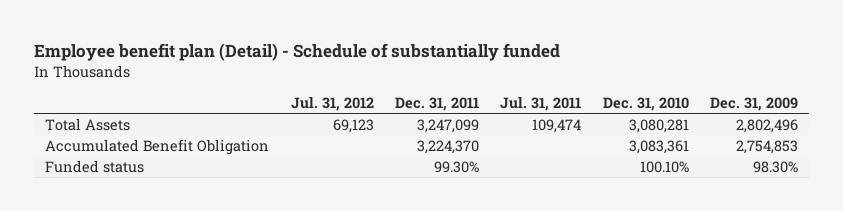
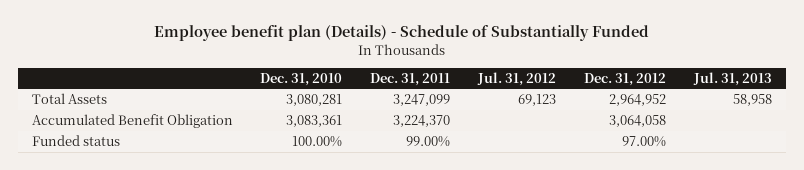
[34,43,561,62] Employee benefit plan (Detail) - Schedule of substantially funded -> [153,25,649,42] Employee benefit plan (Details) - Schedule of Substantially Funded
[500,95,582,111] Jul. 31, 2011 -> none
[710,96,799,111] Dec. 31, 2009 -> none
none -> [584,72,667,86] Dec. 31, 2012
none -> [693,71,773,86] Jul. 31, 2013
[433,161,479,174] 99.30% -> [406,136,451,148] 99.00%
[639,161,689,174] 100.10% -> [292,136,343,148] 100.00%

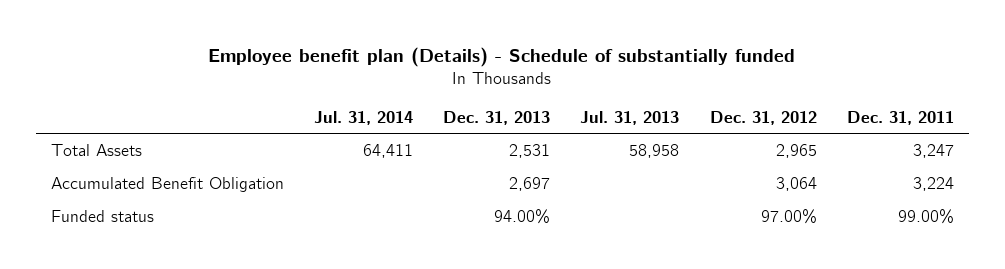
[153,25,649,42] Employee benefit plan (Details) - Schedule of Substantially Funded -> [208,46,796,67] Employee benefit plan (Details) - Schedule of substantially funded
[260,72,343,86] Dec. 31, 2010 -> none
[477,71,557,86] Jul. 31, 2012 -> none
none -> [313,110,413,125] Jul. 31, 2014
none -> [443,110,551,125] Dec. 31, 2013
[393,94,451,107] 3,247,099 -> [912,144,954,159] 3,247
[609,94,667,107] 2,964,952 -> [775,144,817,159] 2,965
[393,115,451,128] 3,224,370 -> [912,177,954,192] 3,224
[609,115,667,128] 3,064,058 -> [775,177,817,192] 3,064

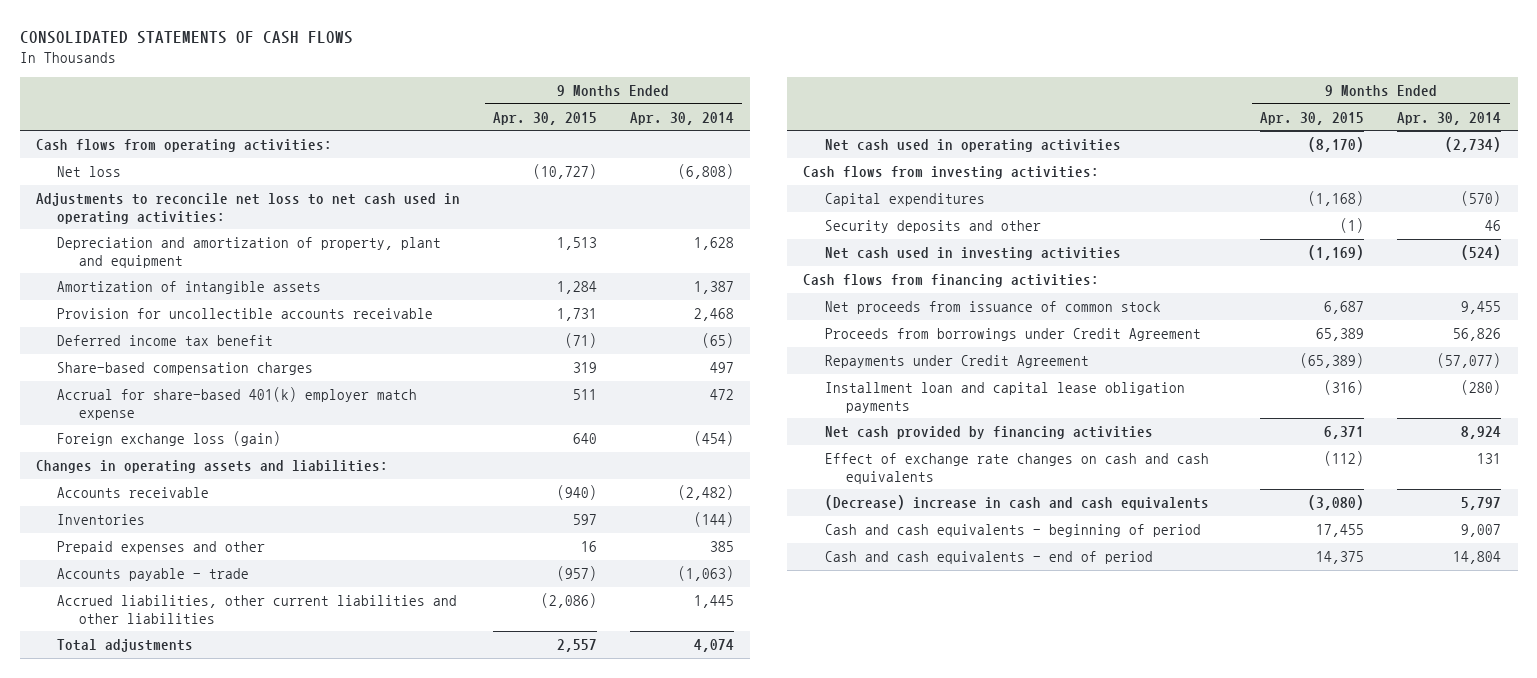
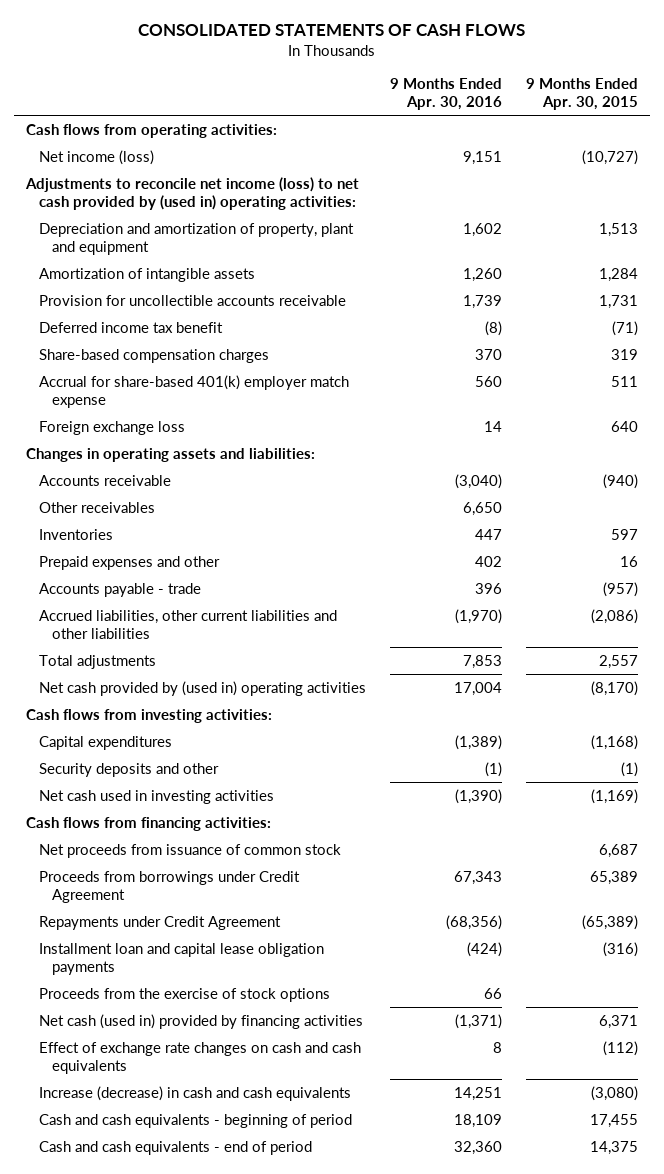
[629,111,734,125] Apr. 30, 2014 -> none
none -> [389,78,502,111] 9 Months Ended Apr. 30, 2016
[57,166,122,178] Net loss -> [38,149,154,165] Net income (loss)
[36,193,461,224] Adjustments to reconcile net loss to net cash used in operating activities: -> [24,176,359,210] Adjustments to reconcile net income (loss) to net cash provided by (used in) operating activities:
[57,431,282,447] Foreign exchange loss (gain) -> [38,420,185,435] Foreign exchange loss
none -> [38,501,155,513] Other receivables
[824,139,1121,153] Net cash used in operating activities -> [38,680,366,696] Net cash provided by (used in) operating activities
none -> [38,987,330,1002] Proceeds from the exercise of stock options
[824,426,1153,440] Net cash provided by financing activities -> [38,1013,363,1029] Net cash (used in) provided by financing activities
[824,495,1209,511] (Decrease) increase in cash and cash equivalents -> [38,1085,351,1101] Increase (decrease) in cash and cash equivalents

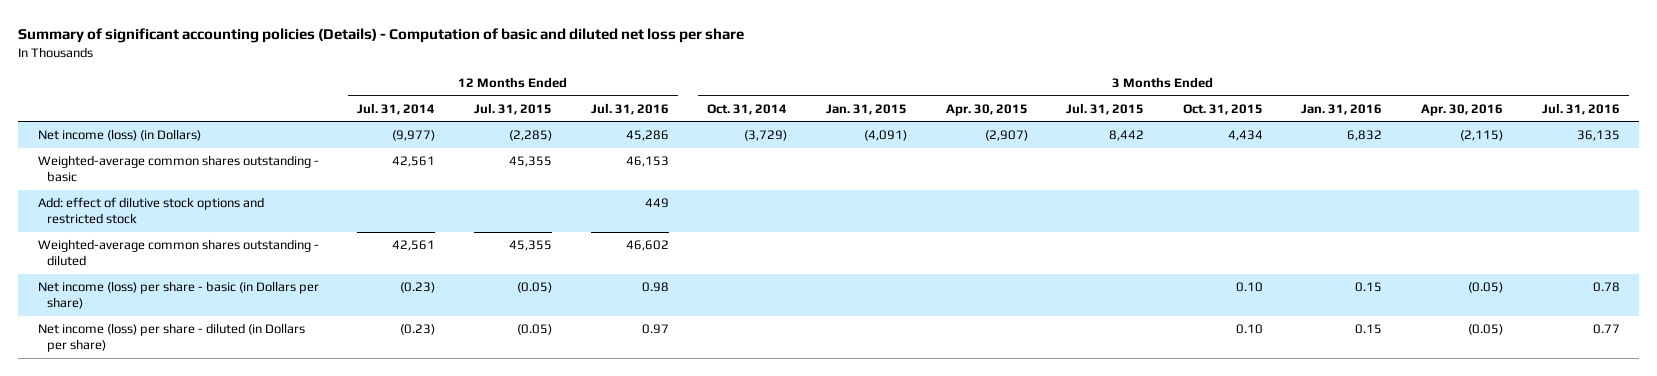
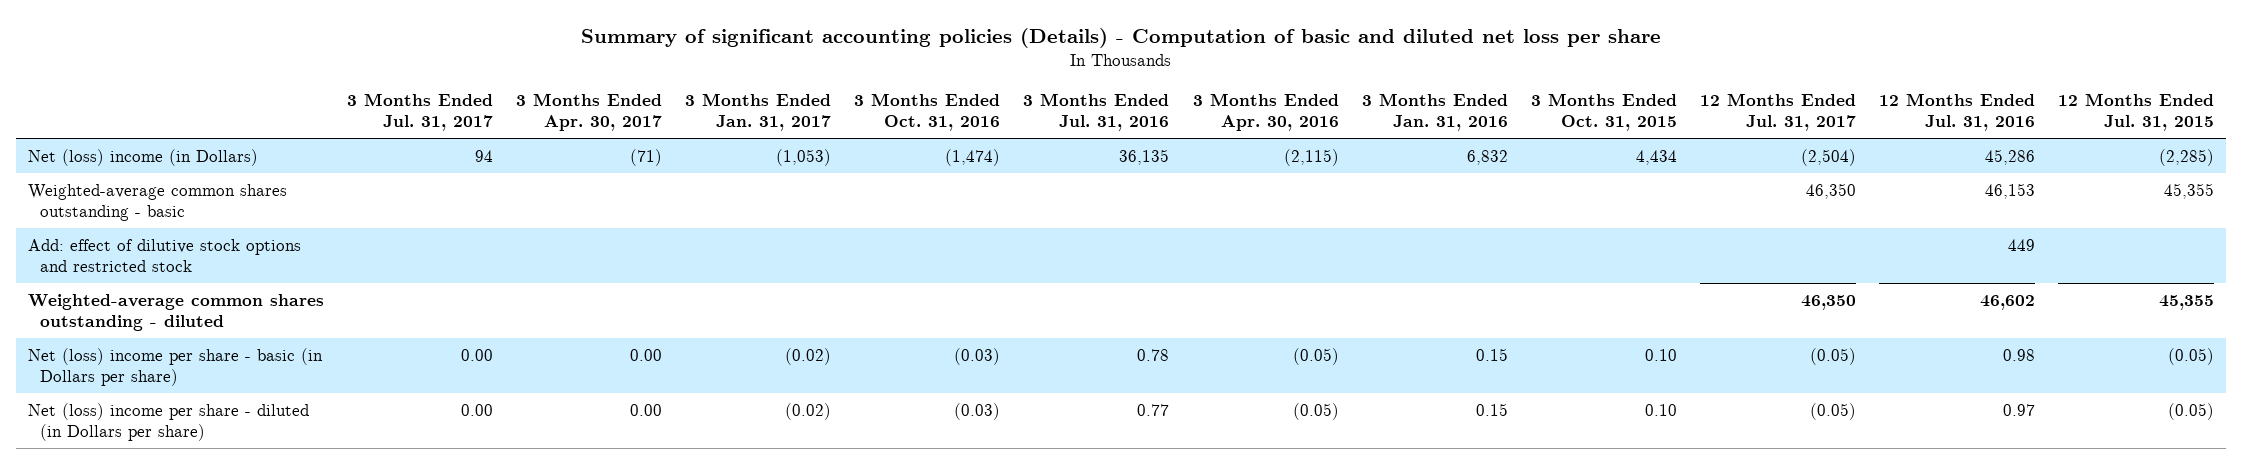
[357,102,436,115] Jul. 31, 2014 -> none
[707,103,788,115] Oct. 31, 2014 -> none
[825,103,907,115] Jan. 31, 2015 -> none
[945,103,1028,116] Apr. 30, 2015 -> none
[1066,102,1145,115] Jul. 31, 2015 -> none
none -> [346,93,493,132] 3 Months Ended Jul. 31, 2017
none -> [516,93,663,132] 3 Months Ended Apr. 30, 2017
none -> [685,93,832,132] 3 Months Ended Jan. 31, 2017
none -> [854,93,1001,132] 3 Months Ended Oct. 31, 2016
none -> [1700,93,1857,132] 12 Months Ended Jul. 31, 2017
[37,129,201,142] Net income (loss) (in Dollars) -> [27,149,258,167] Net (loss) income (in Dollars)
[37,281,319,310] Net income (loss) per share - basic (in Dollars per share) -> [27,348,323,387] Net (loss) income per share - basic (in Dollars per share)
[37,323,305,353] Net income (loss) per share - diluted (in Dollars per share) -> [27,403,309,442] Net (loss) income per share - diluted (in Dollars per share)

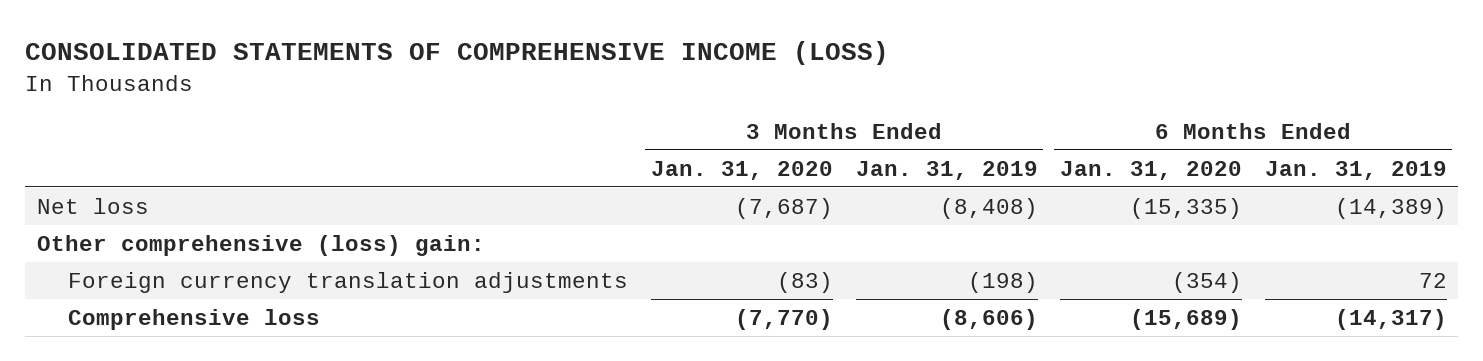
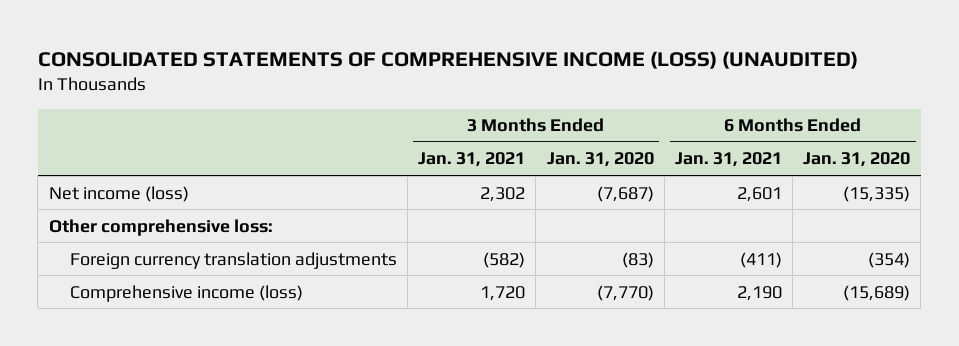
[25,41,890,66] CONSOLIDATED STATEMENTS OF COMPREHENSIVE INCOME (LOSS) -> [37,51,858,70] CONSOLIDATED STATEMENTS OF COMPREHENSIVE INCOME (LOSS) (UNAUDITED)
[855,160,1038,180] Jan. 31, 2019 -> none
[1264,160,1447,180] Jan. 31, 2019 -> none
none -> [418,152,526,168] Jan. 31, 2021
none -> [674,152,782,168] Jan. 31, 2021
[36,197,149,214] Net loss -> [48,185,189,202] Net income (loss)
[36,234,485,256] Other comprehensive (loss) gain: -> [48,218,273,236] Other comprehensive loss:
[68,308,321,330] Comprehensive loss -> [69,284,303,302] Comprehensive income (loss)

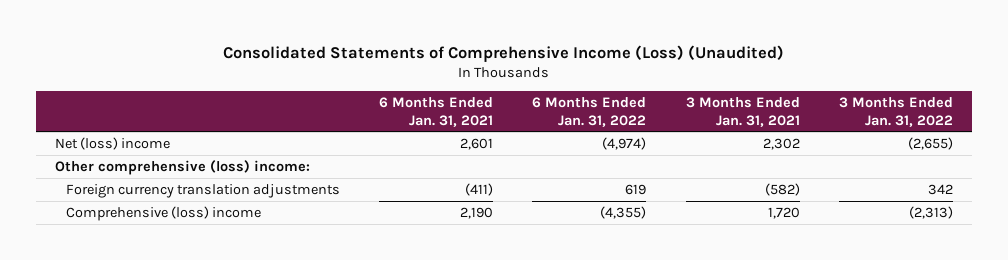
[37,51,858,70] CONSOLIDATED STATEMENTS OF COMPREHENSIVE INCOME (LOSS) (UNAUDITED) -> [222,44,784,62] Consolidated Statements of Comprehensive Income (Loss) (Unaudited)
[546,152,654,168] Jan. 31, 2020 -> none
[803,152,911,168] Jan. 31, 2020 -> none
none -> [532,97,647,127] 6 Months Ended Jan. 31, 2022
none -> [838,97,953,127] 3 Months Ended Jan. 31, 2022
[48,185,189,202] Net income (loss) -> [55,136,171,150] Net (loss) income
[48,218,273,236] Other comprehensive loss: -> [55,159,311,175] Other comprehensive (loss) income:
[69,284,303,302] Comprehensive income (loss) -> [66,205,262,221] Comprehensive (loss) income

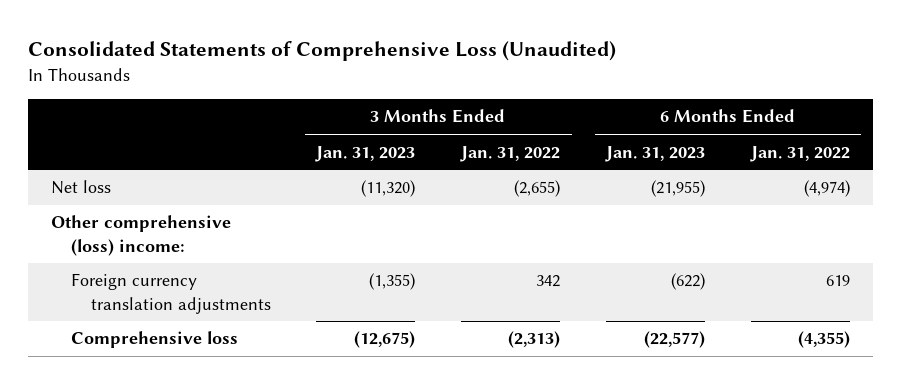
[222,44,784,62] Consolidated Statements of Comprehensive Income (Loss) (Unaudited) -> [28,41,617,62] Consolidated Statements of Comprehensive Loss (Unaudited)
[379,97,494,127] 6 Months Ended Jan. 31, 2021 -> none
[685,97,800,127] 3 Months Ended Jan. 31, 2021 -> none
none -> [315,145,416,162] Jan. 31, 2023
none -> [604,145,705,162] Jan. 31, 2023
[55,136,171,150] Net (loss) income -> [51,180,112,195] Net loss
[66,205,262,221] Comprehensive (loss) income -> [70,331,238,349] Comprehensive loss

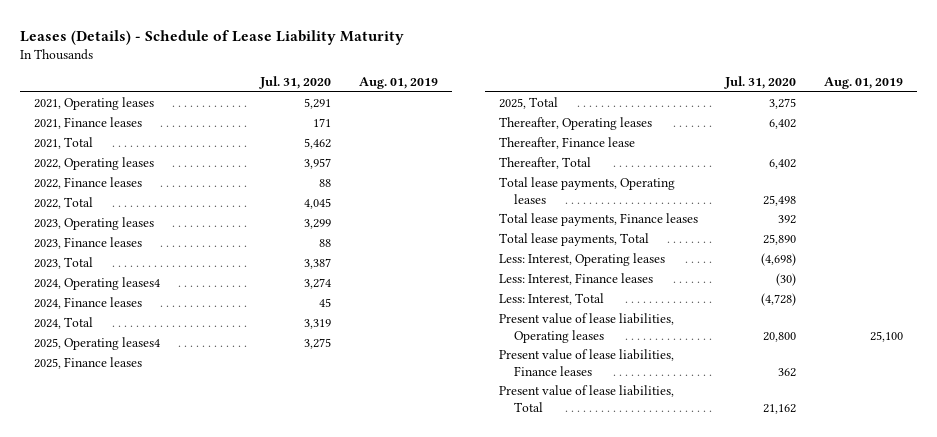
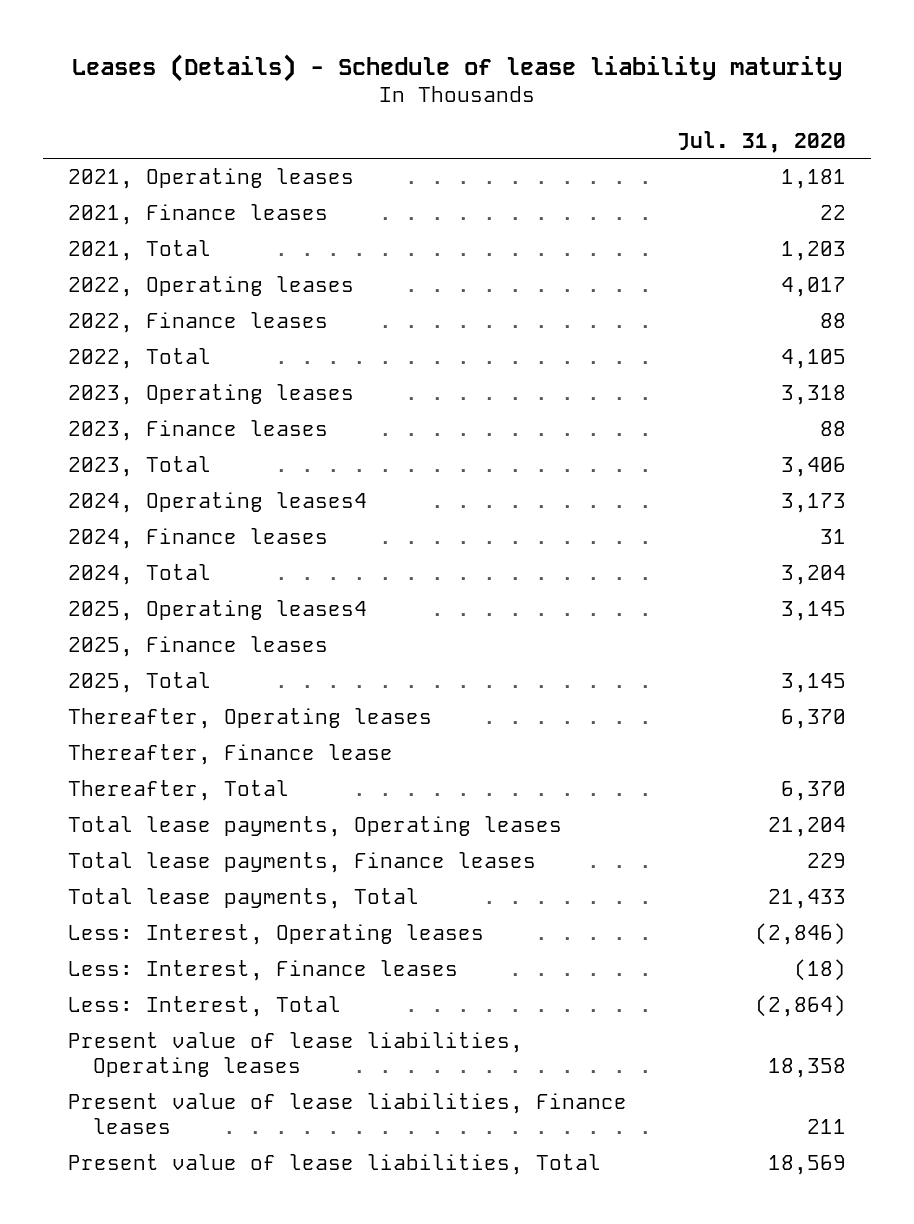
[20,29,405,45] Leases (Details) - Schedule of Lease Liability Maturity -> [71,53,842,82] Leases (Details) - Schedule of lease liability maturity
[359,77,439,90] Aug. 01, 2019 -> none
[304,98,332,110] 5,291 -> [780,168,846,189] 1,181
[313,118,332,128] 171 -> [819,204,846,220] 22
[304,138,332,150] 5,462 -> [780,240,846,261] 1,203
[304,158,332,170] 3,957 -> [780,276,846,297] 4,017
[304,198,332,210] 4,045 -> [780,348,846,369] 4,105
[304,219,332,230] 3,299 -> [780,384,846,405] 3,318
[304,258,332,270] 3,387 -> [780,456,846,477] 3,406
[304,278,332,290] 3,274 -> [780,492,846,513] 3,173
[319,298,332,308] 45 -> [819,528,846,544] 31
[304,319,332,330] 3,319 -> [780,564,846,585] 3,204
[304,338,332,350] 3,275 -> [780,600,846,621] 3,145
[769,98,797,110] 3,275 -> [780,672,846,693] 3,145
[769,119,797,130] 6,402 -> [780,708,846,729] 6,370
[769,159,797,170] 6,402 -> [780,780,846,801] 6,370
[763,194,797,206] 25,498 -> [767,816,846,837] 21,204
[778,215,797,225] 392 -> [806,852,846,868] 229
[763,234,797,246] 25,890 -> [767,888,846,909] 21,433
[761,253,797,267] (4,698) -> [754,922,846,945] (2,846)
[776,273,797,287] (30) -> [793,958,846,981] (18)
[761,293,797,307] (4,728) -> [754,994,846,1017] (2,864)
[763,331,797,342] 20,800 -> [767,1057,846,1078] 18,358
[778,367,797,377] 362 -> [806,1118,846,1134] 211
[763,403,797,414] 21,162 -> [767,1154,846,1175] 18,569

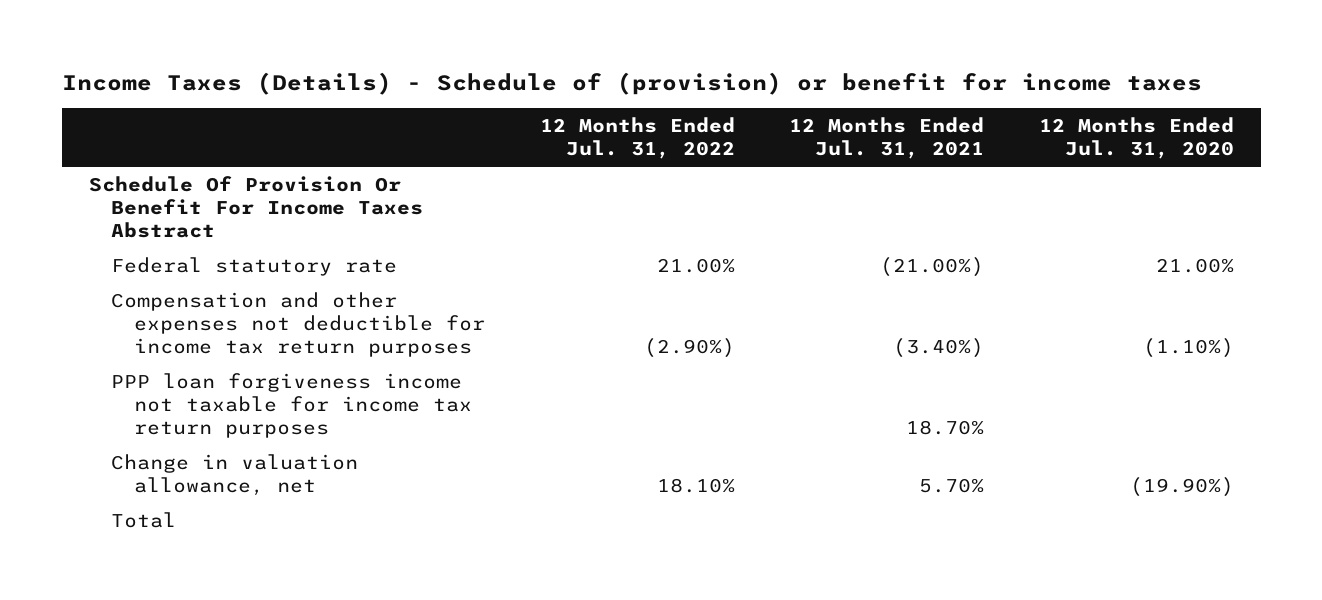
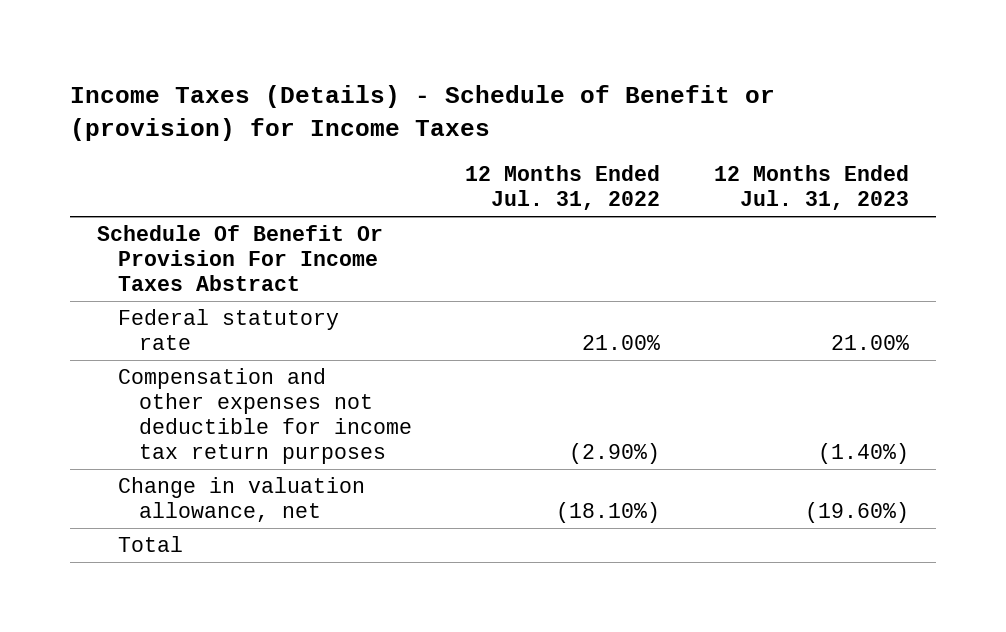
[61,72,1202,96] Income Taxes (Details) - Schedule of (provision) or benefit for income taxes -> [70,85,776,142] Income Taxes (Details) - Schedule of Benefit or (provision) for Income Taxes
[789,117,985,160] 12 Months Ended Jul. 31, 2021 -> none
[1038,117,1234,160] 12 Months Ended Jul. 31, 2020 -> none
none -> [713,165,909,211] 12 Months Ended Jul. 31, 2023
[88,175,424,239] Schedule Of Provision Or Benefit For Income Taxes Abstract -> [96,225,383,291] Schedule Of Benefit Or Provision For Income Taxes Abstract
[111,372,473,439] PPP loan forgiveness income not taxable for income tax return purposes -> none
[656,477,735,493] 18.10% -> [556,501,661,523] (18.10%)

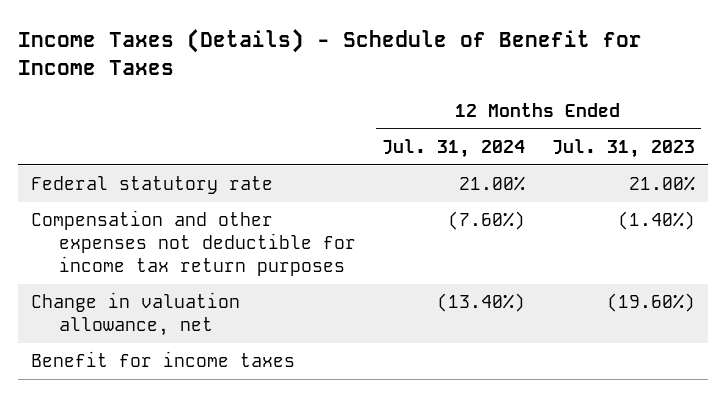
[70,85,776,142] Income Taxes (Details) - Schedule of Benefit or (provision) for Income Taxes -> [18,28,643,75] Income Taxes (Details) - Schedule of Benefit for Income Taxes
[465,165,661,211] 12 Months Ended Jul. 31, 2022 -> none
none -> [382,139,526,159] Jul. 31, 2024
[96,225,383,291] Schedule Of Benefit Or Provision For Income Taxes Abstract -> none
[117,536,183,553] Total -> [31,351,296,368] Benefit for income taxes

